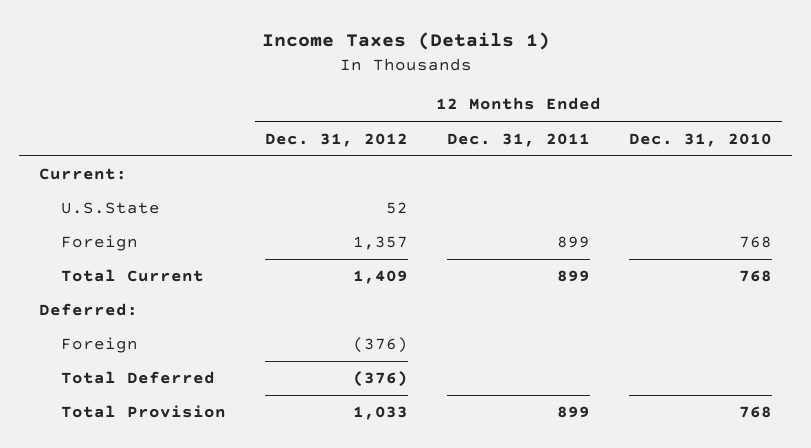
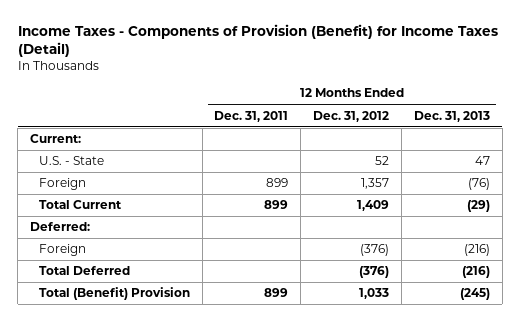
[261,32,550,51] Income Taxes (Details 1) -> [17,23,498,58] Income Taxes - Components of Provision (Benefit) for Income Taxes (Detail)
[629,132,773,147] Dec. 31, 2010 -> none
none -> [414,110,491,122] Dec. 31, 2013
[61,202,161,215] U.S.State -> [38,156,104,166] U.S. - State
[61,405,227,419] Total Provision -> [38,287,190,301] Total (Benefit) Provision

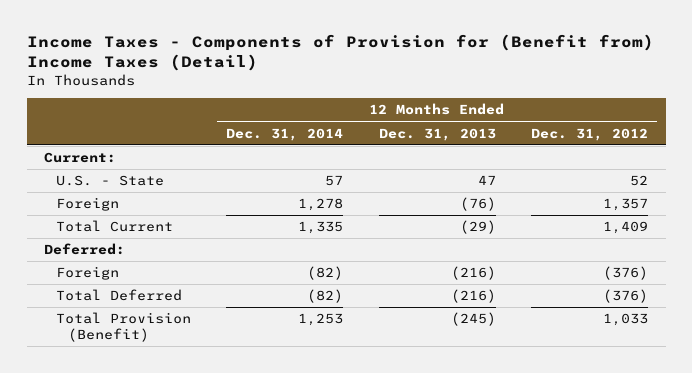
[17,23,498,58] Income Taxes - Components of Provision (Benefit) for Income Taxes (Detail) -> [26,33,654,72] Income Taxes - Components of Provision for (Benefit from) Income Taxes (Detail)
[214,110,289,122] Dec. 31, 2011 -> none
none -> [226,127,344,141] Dec. 31, 2014
[38,287,190,301] Total (Benefit) Provision -> [55,312,191,343] Total Provision (Benefit)

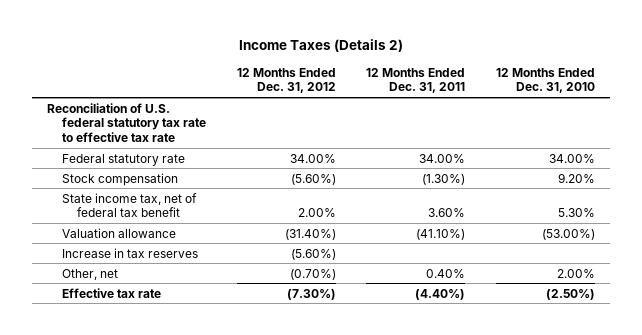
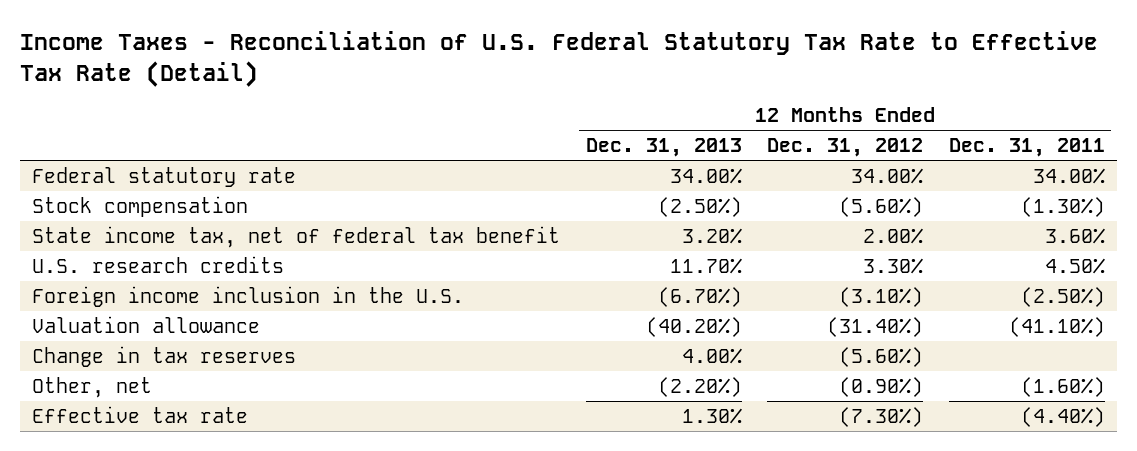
[238,39,403,53] Income Taxes (Details 2) -> [19,31,1098,87] Income Taxes - Reconciliation of U.S. Federal Statutory Tax Rate to Effective Tax Rate (Detail)
[495,67,595,94] 12 Months Ended Dec. 31, 2010 -> none
none -> [585,137,742,157] Dec. 31, 2013
[47,102,207,142] Reconciliation of U.S. federal statutory tax rate to effective tax rate -> none
none -> [32,255,285,273] U.S. research credits
none -> [32,285,465,307] Foreign income inclusion in the U.S.
[62,247,199,258] Increase in tax reserves -> [32,345,297,367] Change in tax reserves
[289,268,336,280] (0.70%) -> [839,376,924,397] (0.90%)
[426,268,466,278] 0.40% -> [1020,376,1105,397] (1.60%)

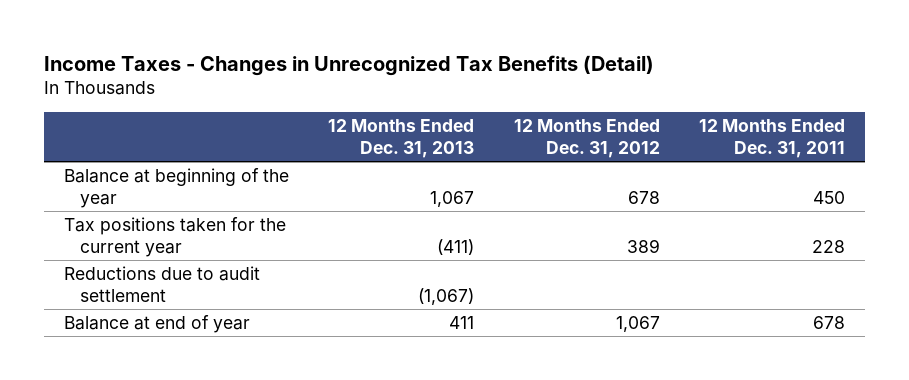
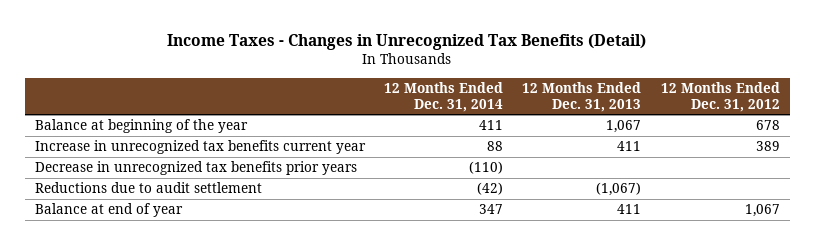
[699,118,846,158] 12 Months Ended Dec. 31, 2011 -> none
none -> [384,81,504,112] 12 Months Ended Dec. 31, 2014
[63,217,286,257] Tax positions taken for the current year -> [34,140,366,155] Increase in unrecognized tax benefits current year
[437,238,475,255] (411) -> [617,141,642,152] 411
none -> [34,161,357,176] Decrease in unrecognized tax benefits prior years

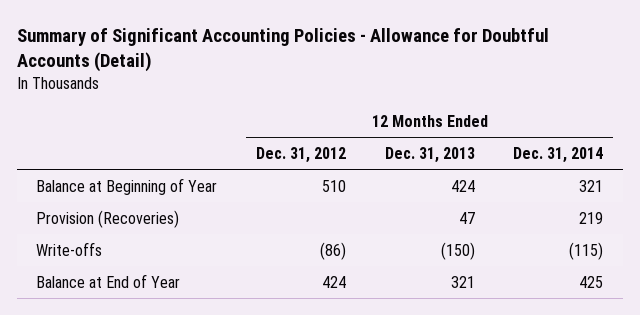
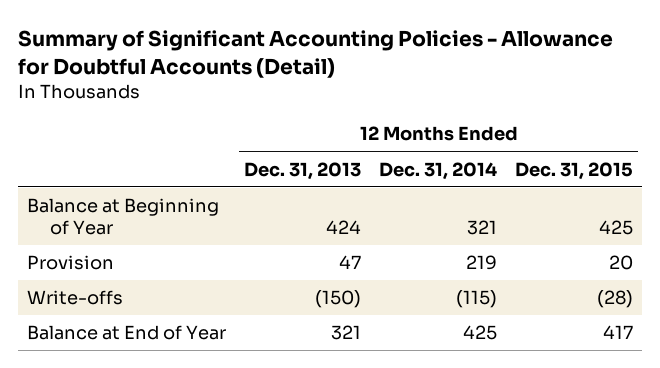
[256,147,347,164] Dec. 31, 2012 -> none
none -> [515,161,634,180] Dec. 31, 2015
[36,209,180,228] Provision (Recoveries) -> [26,255,114,271] Provision

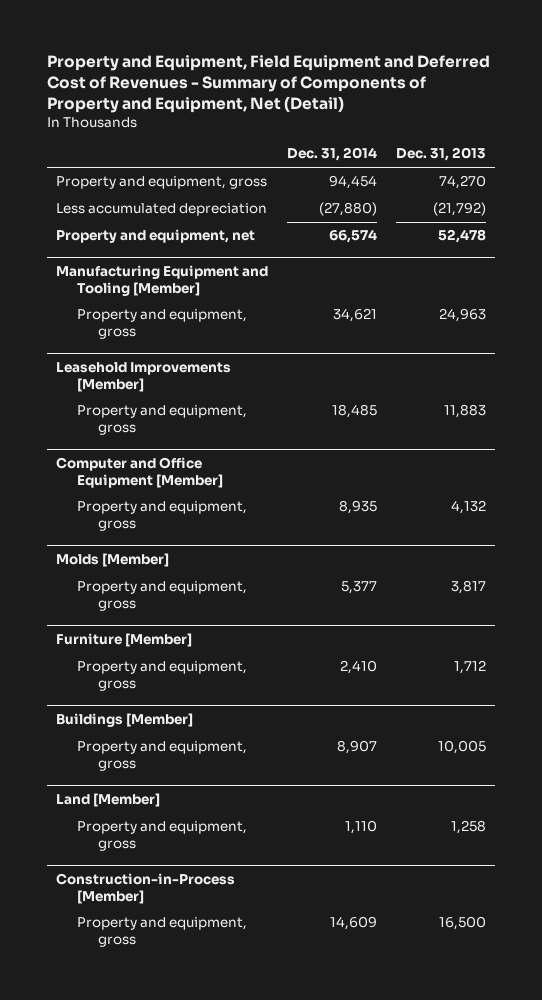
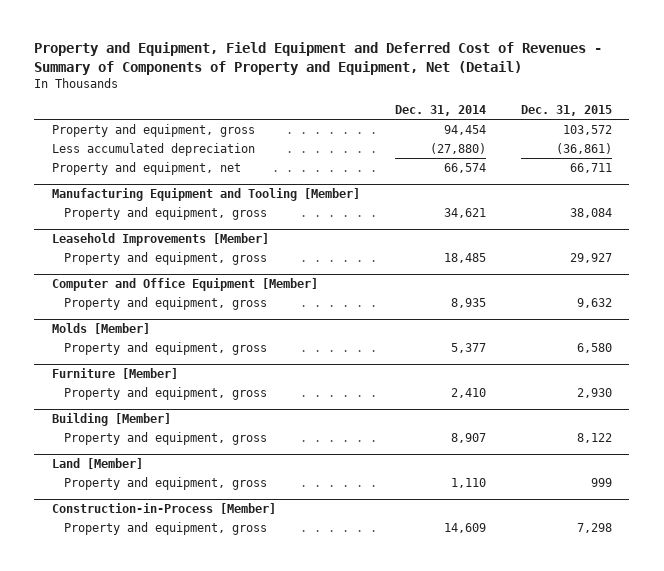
[395,147,486,162] Dec. 31, 2013 -> none
none -> [520,105,612,117] Dec. 31, 2015
[56,712,194,727] Buildings [Member] -> [51,413,171,427] Building [Member]

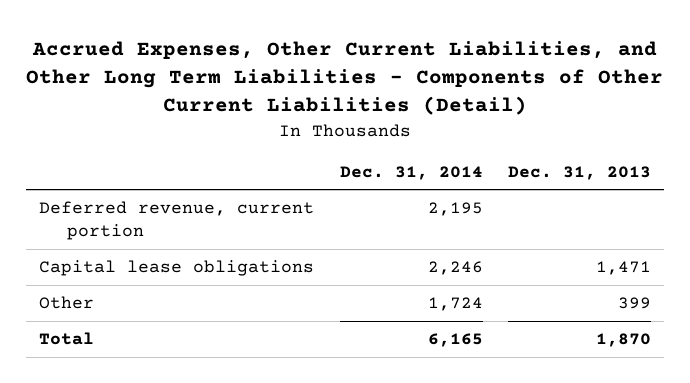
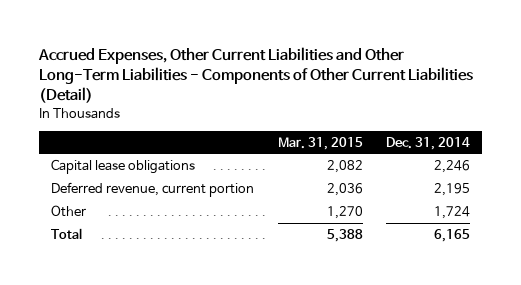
[26,40,664,116] Accrued Expenses, Other Current Liabilities, and Other Long Term Liabilities - Components of Other Current Liabilities (Detail) -> [38,46,474,104] Accrued Expenses, Other Current Liabilities and Other Long-Term Liabilities - Components of Other Current Liabilities (Detail)
[507,165,651,180] Dec. 31, 2013 -> none
none -> [277,136,363,150] Mar. 31, 2015
[39,201,315,240] Deferred revenue, current portion -> [51,181,255,197] Deferred revenue, current portion

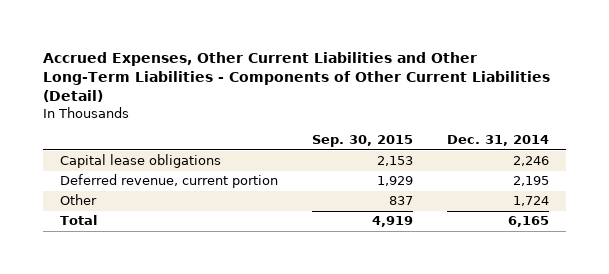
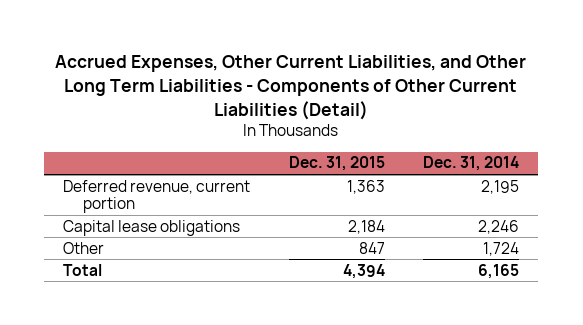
[43,51,551,102] Accrued Expenses, Other Current Liabilities and Other Long-Term Liabilities - Components of Other Current Liabilities (Detail) -> [55,55,527,120] Accrued Expenses, Other Current Liabilities, and Other Long Term Liabilities - Components of Other Current Liabilities (Detail)
[311,135,413,148] Sep. 30, 2015 -> none
none -> [288,156,385,172] Dec. 31, 2015
[60,154,222,169] Capital lease obligations -> [63,219,241,236] Capital lease obligations

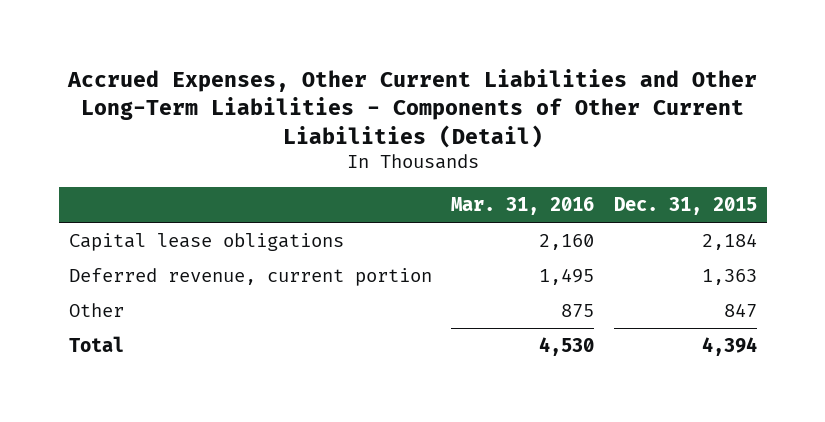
[55,55,527,120] Accrued Expenses, Other Current Liabilities, and Other Long Term Liabilities - Components of Other Current Liabilities (Detail) -> [66,69,757,148] Accrued Expenses, Other Current Liabilities and Other Long-Term Liabilities - Components of Other Current Liabilities (Detail)
[423,156,520,172] Dec. 31, 2014 -> none
none -> [451,196,595,215] Mar. 31, 2016
[63,179,251,214] Deferred revenue, current portion -> [68,268,432,287] Deferred revenue, current portion

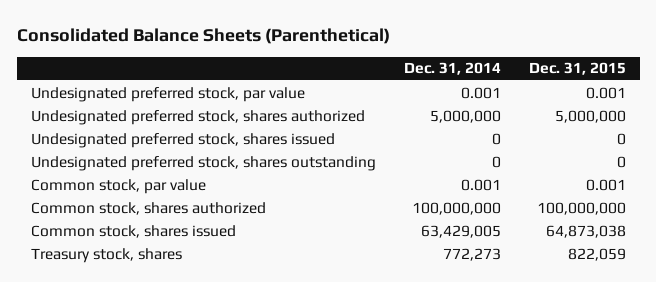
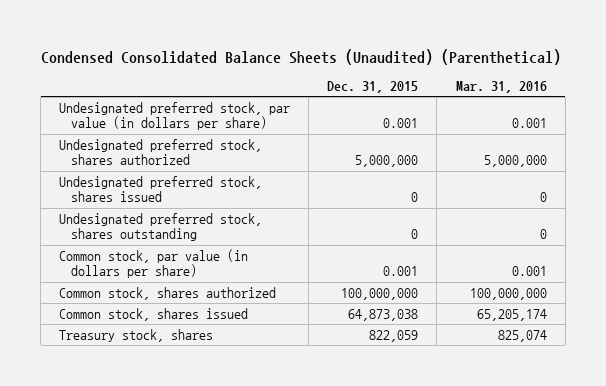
[16,28,390,45] Consolidated Balance Sheets (Parenthetical) -> [40,48,561,65] Condensed Consolidated Balance Sheets (Unaudited) (Parenthetical)
[403,62,501,76] Dec. 31, 2014 -> none
none -> [455,81,547,94] Mar. 31, 2016
[30,86,305,102] Undesignated preferred stock, par value -> [59,101,291,131] Undesignated preferred stock, par value (in dollars per share)
[30,178,206,194] Common stock, par value -> [59,248,249,279] Common stock, par value (in dollars per share)

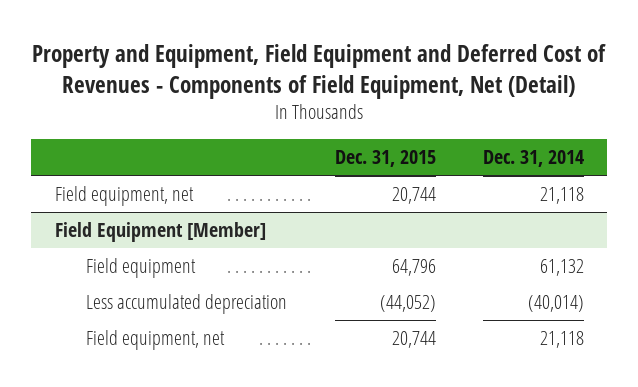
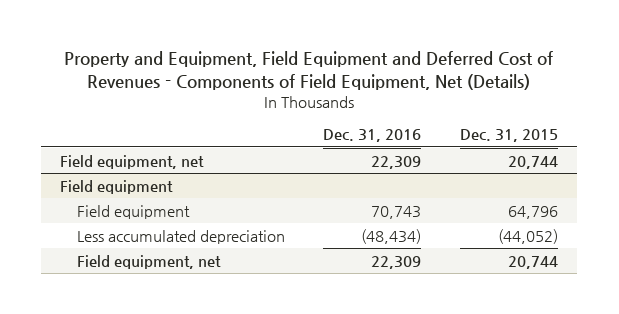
[32,43,607,99] Property and Equipment, Field Equipment and Deferred Cost of Revenues - Components of Field Equipment, Net (Detail) -> [64,51,554,91] Property and Equipment, Field Equipment and Deferred Cost of Revenues - Components of Field Equipment, Net (Details)
[482,150,584,168] Dec. 31, 2014 -> none
none -> [323,129,422,143] Dec. 31, 2016
[54,221,266,242] Field Equipment [Member] -> [60,179,174,194] Field equipment

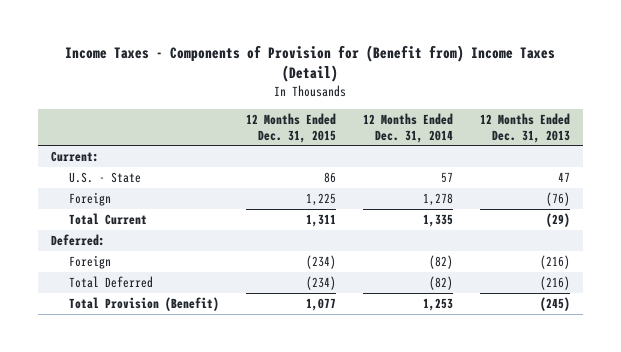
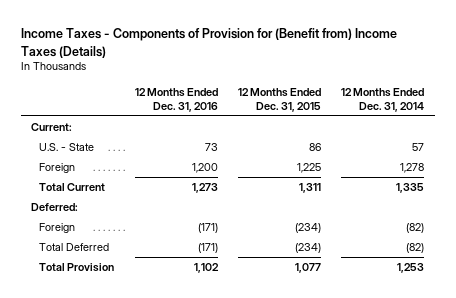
[65,44,556,83] Income Taxes - Components of Provision for (Benefit from) Income Taxes (Detail) -> [21,28,398,58] Income Taxes - Components of Provision for (Benefit from) Income Taxes (Details)
[479,112,570,143] 12 Months Ended Dec. 31, 2013 -> none
none -> [134,87,218,112] 12 Months Ended Dec. 31, 2016
[69,296,220,311] Total Provision (Benefit) -> [39,263,115,273] Total Provision

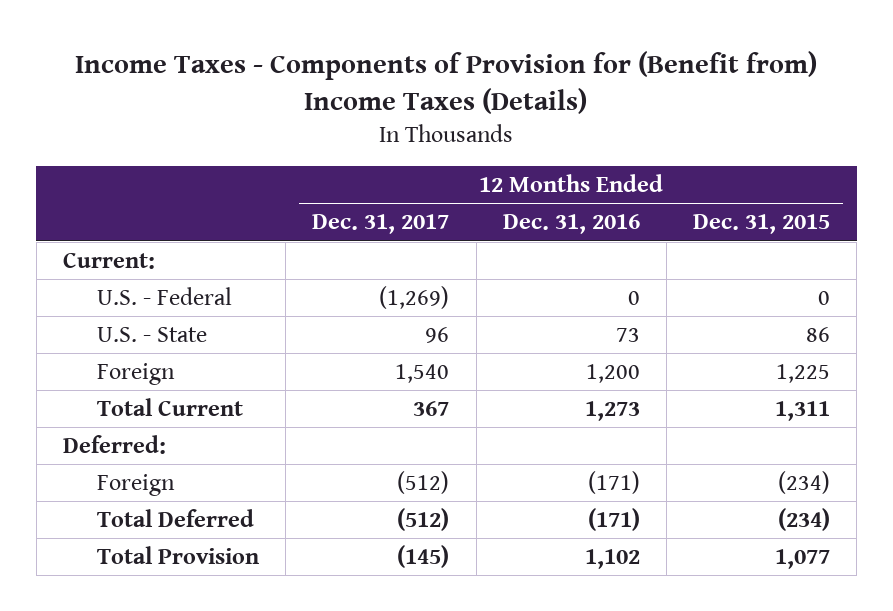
[341,87,425,112] 12 Months Ended Dec. 31, 2014 -> none
none -> [312,214,450,235] Dec. 31, 2017
none -> [96,286,232,305] U.S. - Federal

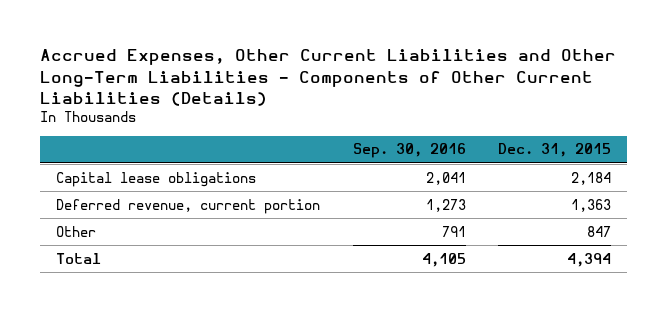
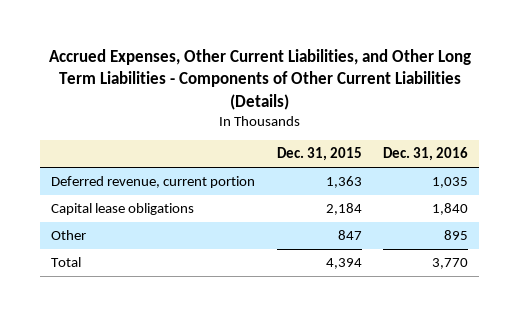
[40,49,617,106] Accrued Expenses, Other Current Liabilities and Other Long-Term Liabilities - Components of Other Current Liabilities (Details) -> [48,49,471,110] Accrued Expenses, Other Current Liabilities, and Other Long Term Liabilities - Components of Other Current Liabilities (Details)
[352,143,466,159] Sep. 30, 2016 -> none
none -> [383,147,469,162] Dec. 31, 2016
[56,171,257,187] Capital lease obligations -> [50,203,194,216] Capital lease obligations

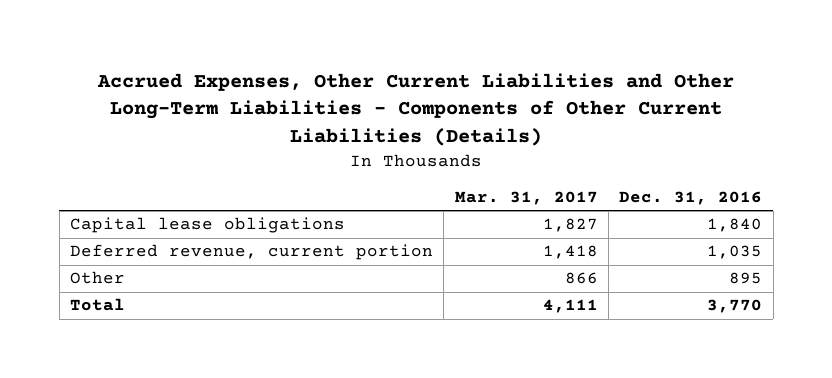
[48,49,471,110] Accrued Expenses, Other Current Liabilities, and Other Long Term Liabilities - Components of Other Current Liabilities (Details) -> [97,72,735,146] Accrued Expenses, Other Current Liabilities and Other Long-Term Liabilities - Components of Other Current Liabilities (Details)
[276,147,362,162] Dec. 31, 2015 -> none
none -> [454,190,598,205] Mar. 31, 2017
[50,176,255,189] Deferred revenue, current portion -> [70,244,434,261] Deferred revenue, current portion

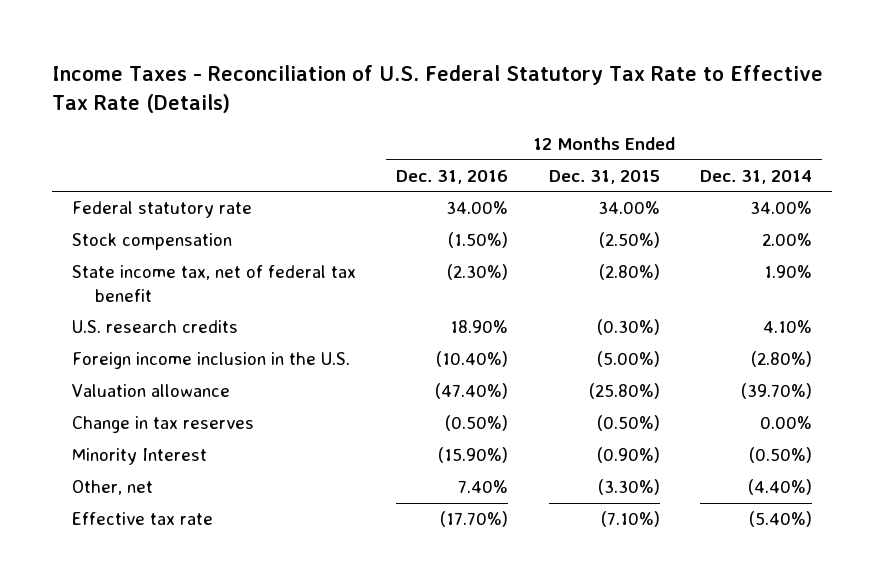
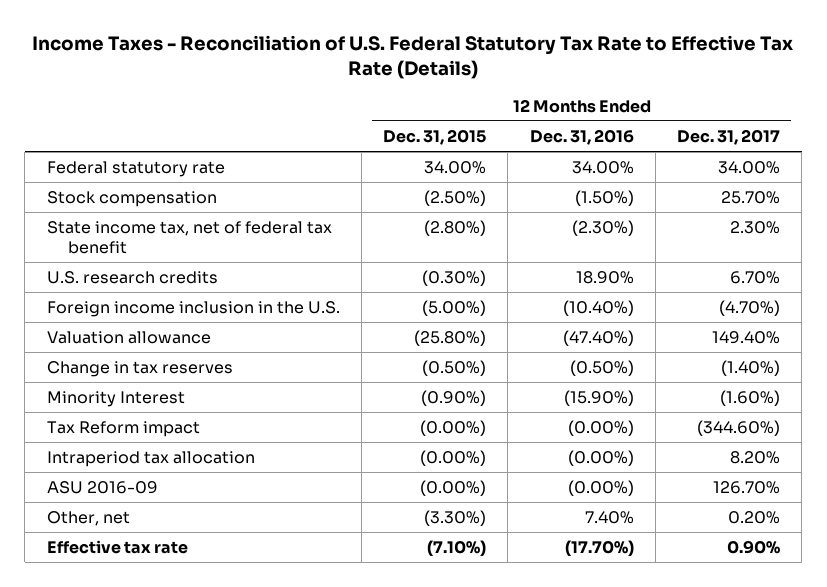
[699,169,812,184] Dec. 31, 2014 -> none
none -> [677,128,781,145] Dec. 31, 2017
none -> [46,420,200,437] Tax Reform impact
none -> [46,450,255,467] Intraperiod tax allocation
none -> [46,480,158,494] ASU 2016-09

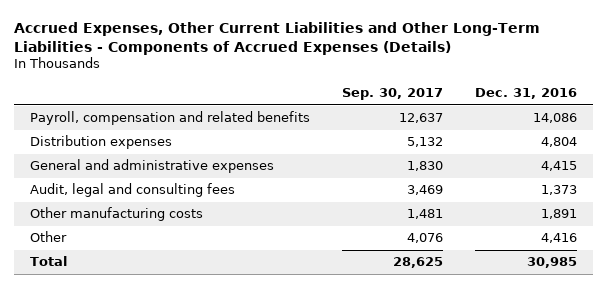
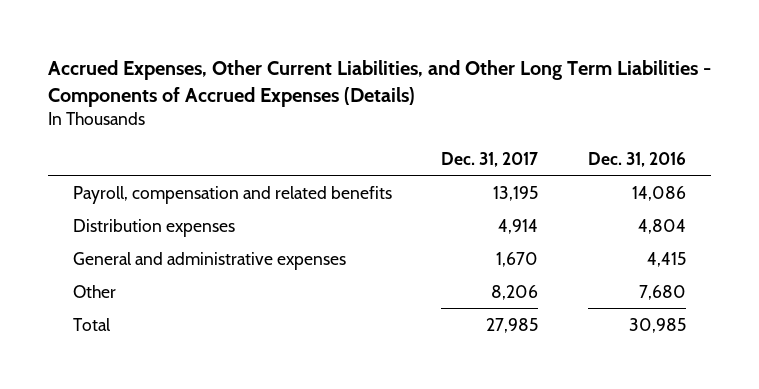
[13,21,540,55] Accrued Expenses, Other Current Liabilities and Other Long-Term Liabilities - Components of Accrued Expenses (Details) -> [47,59,711,107] Accrued Expenses, Other Current Liabilities, and Other Long Term Liabilities - Components of Accrued Expenses (Details)
[342,88,444,101] Sep. 30, 2017 -> none
none -> [441,151,539,167] Dec. 31, 2017
[29,183,235,198] Audit, legal and consulting fees -> none
[29,207,203,222] Other manufacturing costs -> none
[541,233,578,244] 4,416 -> [639,284,687,300] 7,680

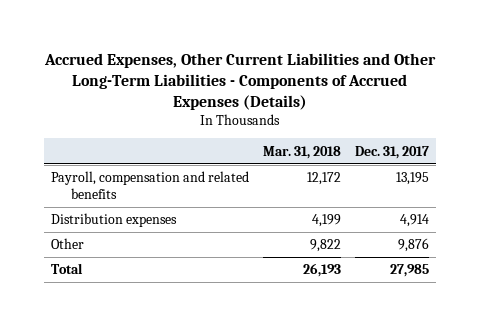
[47,59,711,107] Accrued Expenses, Other Current Liabilities, and Other Long Term Liabilities - Components of Accrued Expenses (Details) -> [43,52,436,110] Accrued Expenses, Other Current Liabilities and Other Long-Term Liabilities - Components of Accrued Expenses (Details)
[588,151,687,167] Dec. 31, 2016 -> none
none -> [262,145,341,159] Mar. 31, 2018
[72,251,346,270] General and administrative expenses -> none
[491,284,539,300] 8,206 -> [397,238,429,253] 9,876

